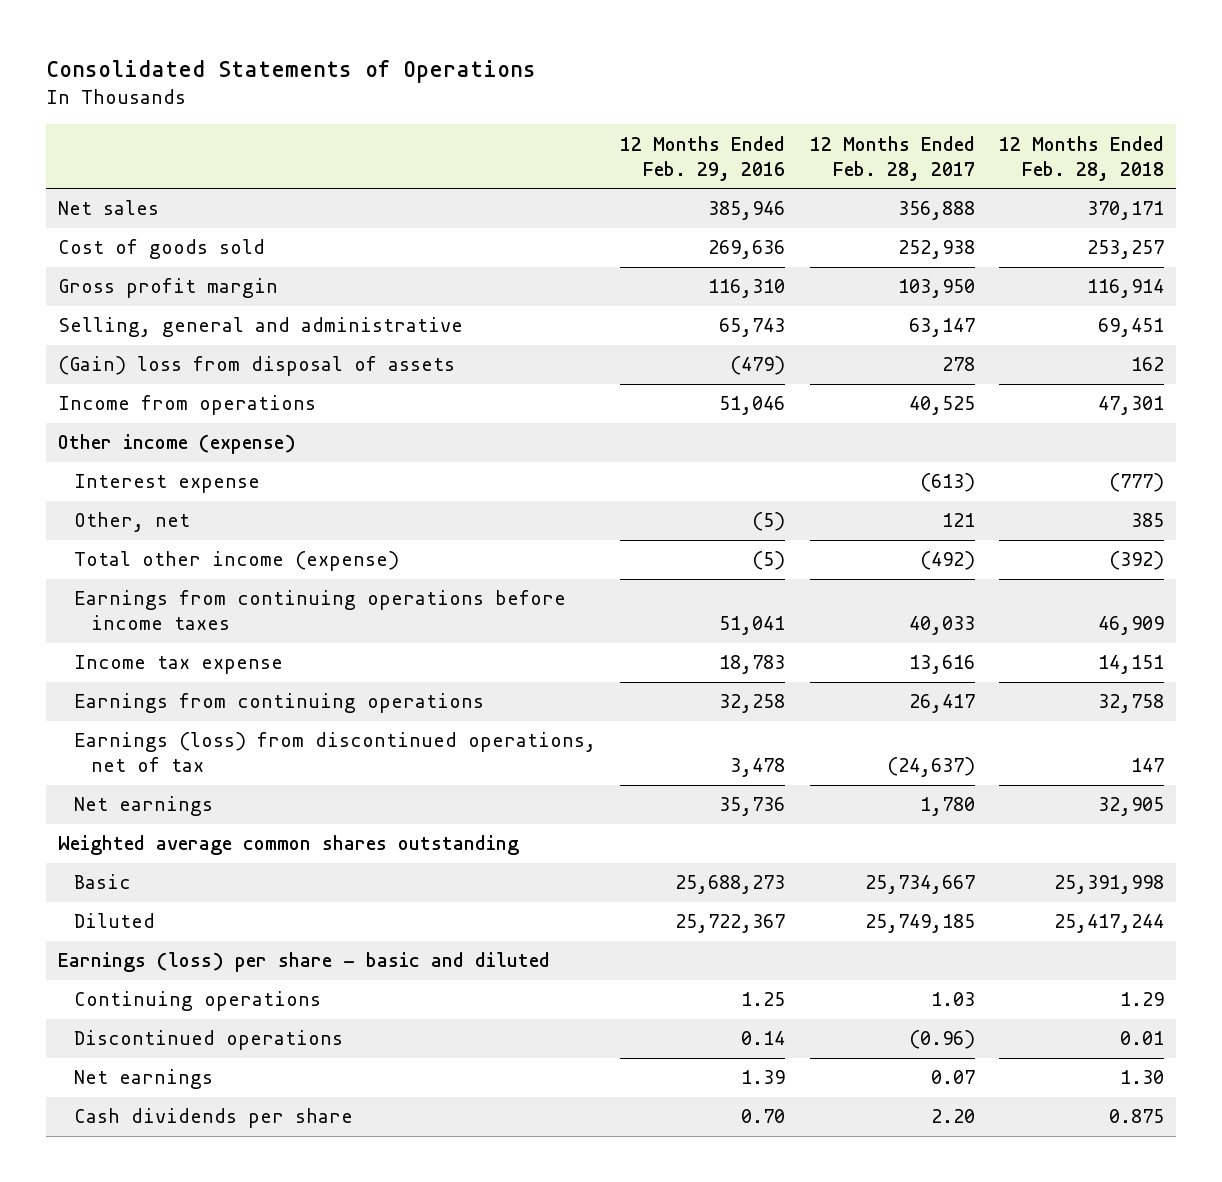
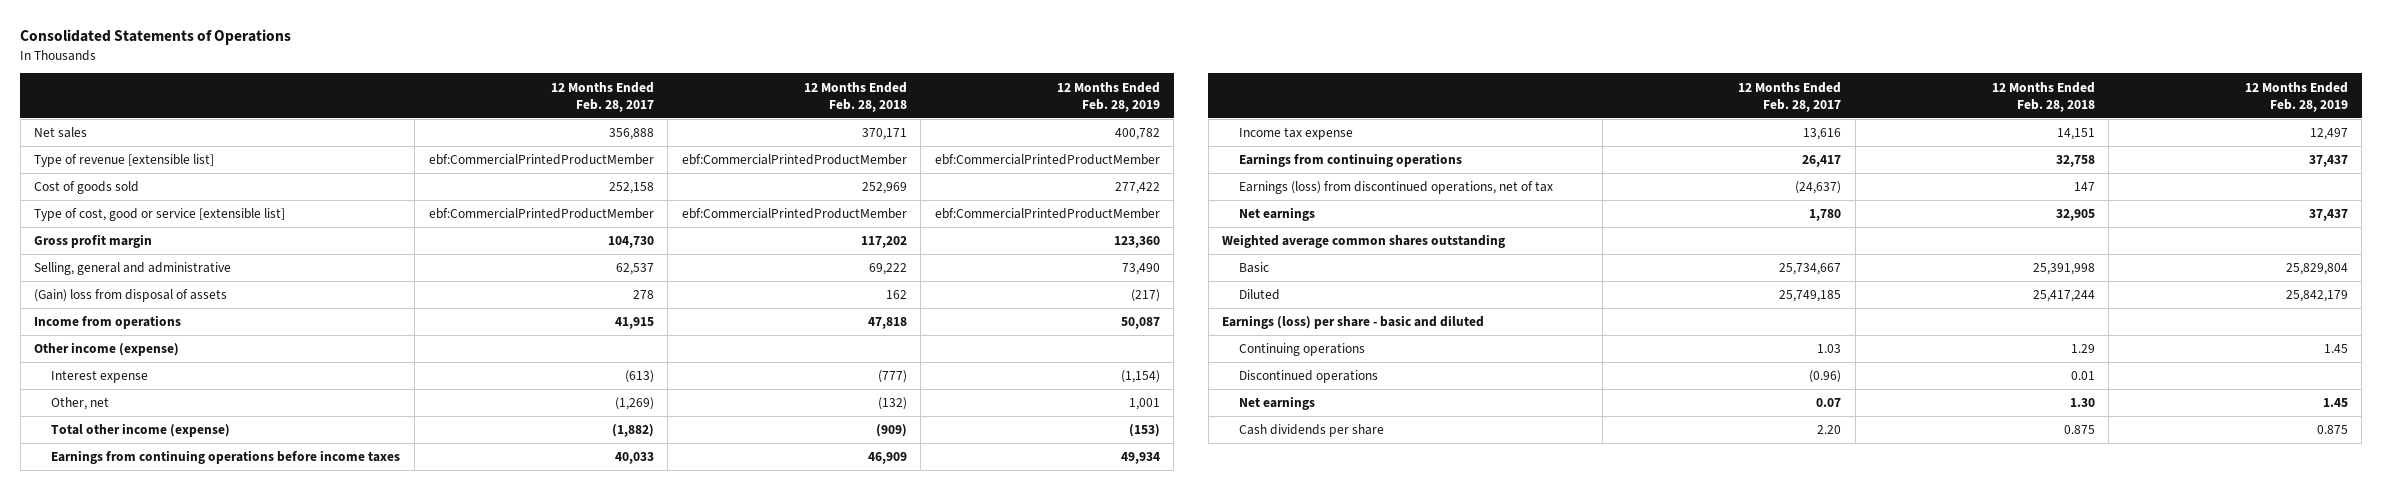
[620,135,786,181] 12 Months Ended Feb. 29, 2016 -> none
none -> [1056,81,1160,112] 12 Months Ended Feb. 28, 2019
none -> [34,154,215,168] Type of revenue [extensible list]
[897,240,975,260] 252,938 -> [608,182,654,195] 252,158
[1086,240,1164,260] 253,257 -> [861,182,907,195] 252,969
none -> [34,208,286,222] Type of cost, good or service [extensible list]
[897,279,975,299] 103,950 -> [607,236,654,249] 104,730
[1086,279,1164,299] 116,914 -> [860,236,907,249] 117,202
[908,318,975,338] 63,147 -> [615,263,654,276] 62,537
[1097,318,1164,338] 69,451 -> [868,263,907,276] 69,222
[908,396,975,416] 40,525 -> [614,317,654,330] 41,915
[1097,396,1164,416] 47,301 -> [867,317,907,330] 47,818
[941,513,975,528] 121 -> [614,397,654,411] (1,269)
[1130,513,1164,528] 385 -> [877,397,907,411] (132)
[919,551,975,571] (492) -> [611,424,654,438] (1,882)
[1108,551,1164,571] (392) -> [875,424,907,438] (909)

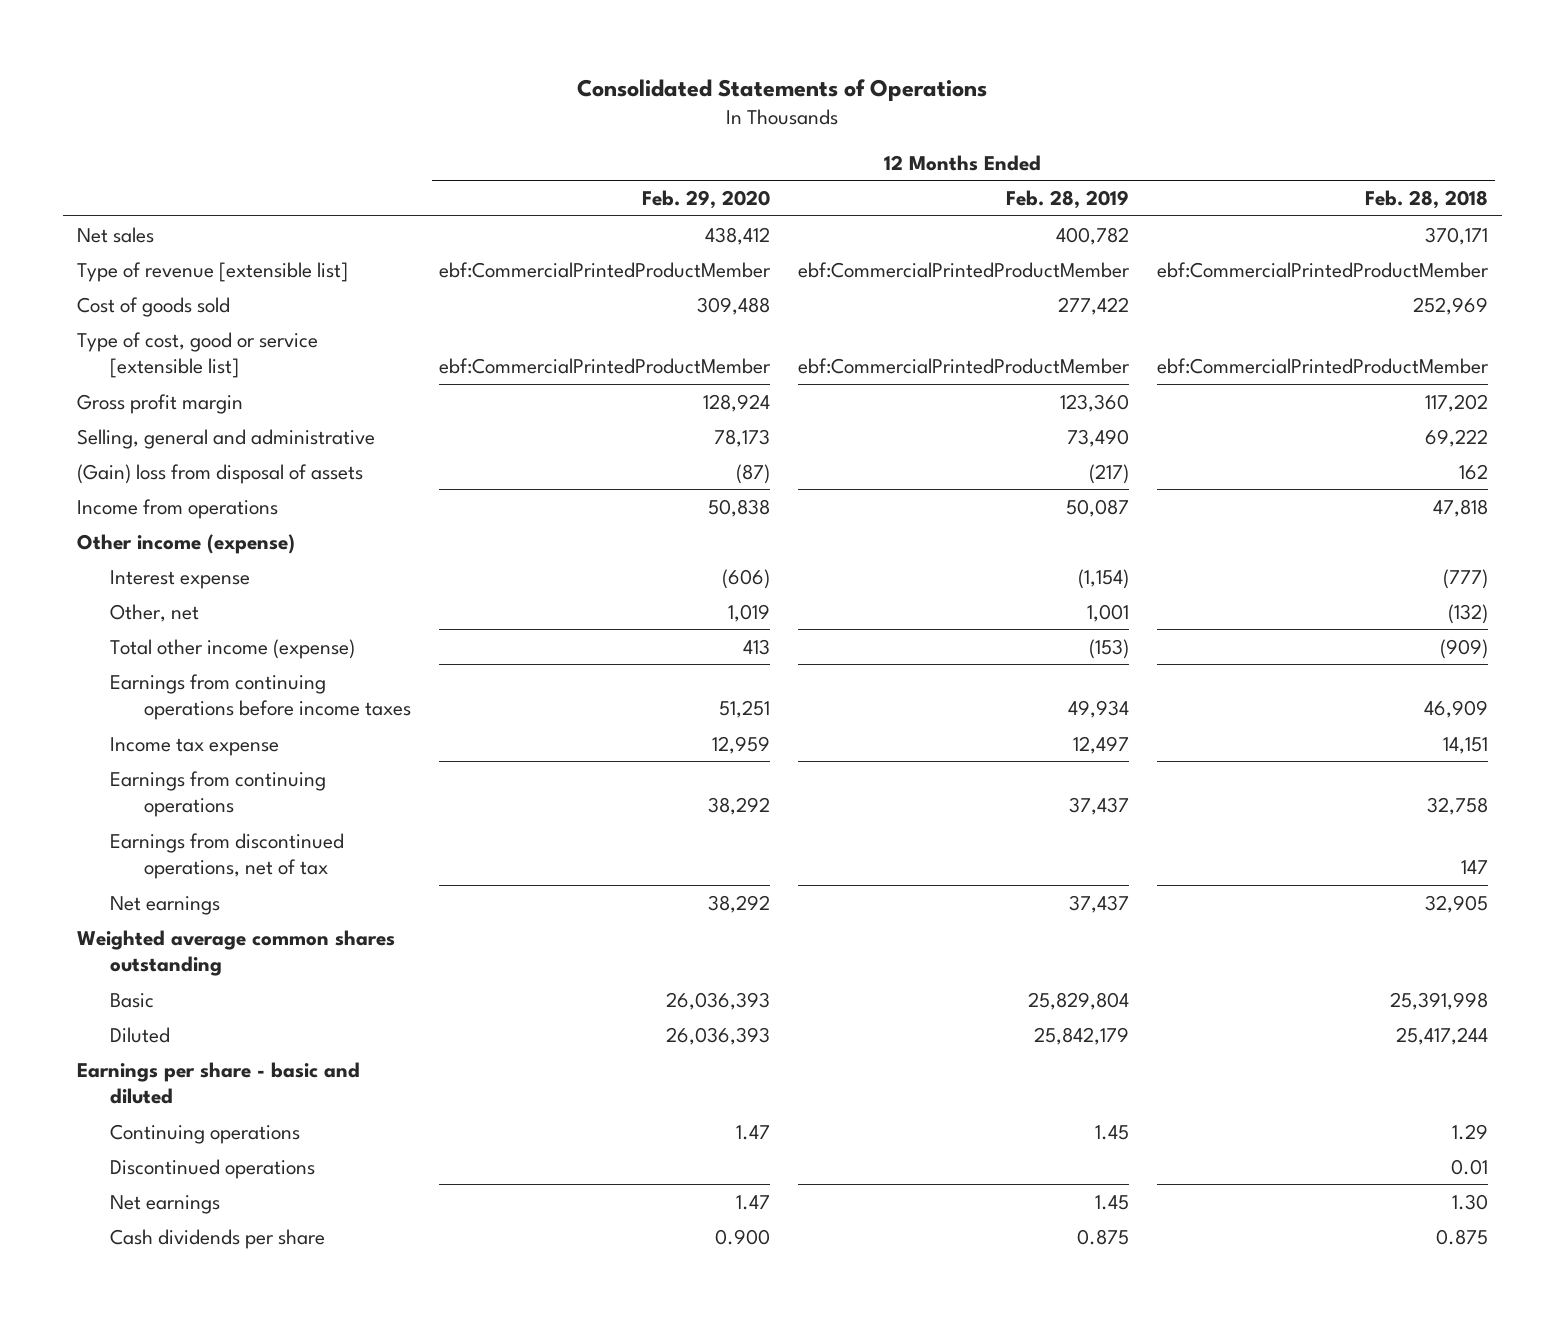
[550,81,654,112] 12 Months Ended Feb. 28, 2017 -> none
none -> [641,190,770,210] Feb. 29, 2020
[1239,181,1554,195] Earnings (loss) from discontinued operations, net of tax -> [110,832,345,879] Earnings from discontinued operations, net of tax
[1222,315,1485,330] Earnings (loss) per share - basic and diluted -> [76,1061,360,1104] Earnings per share - basic and diluted

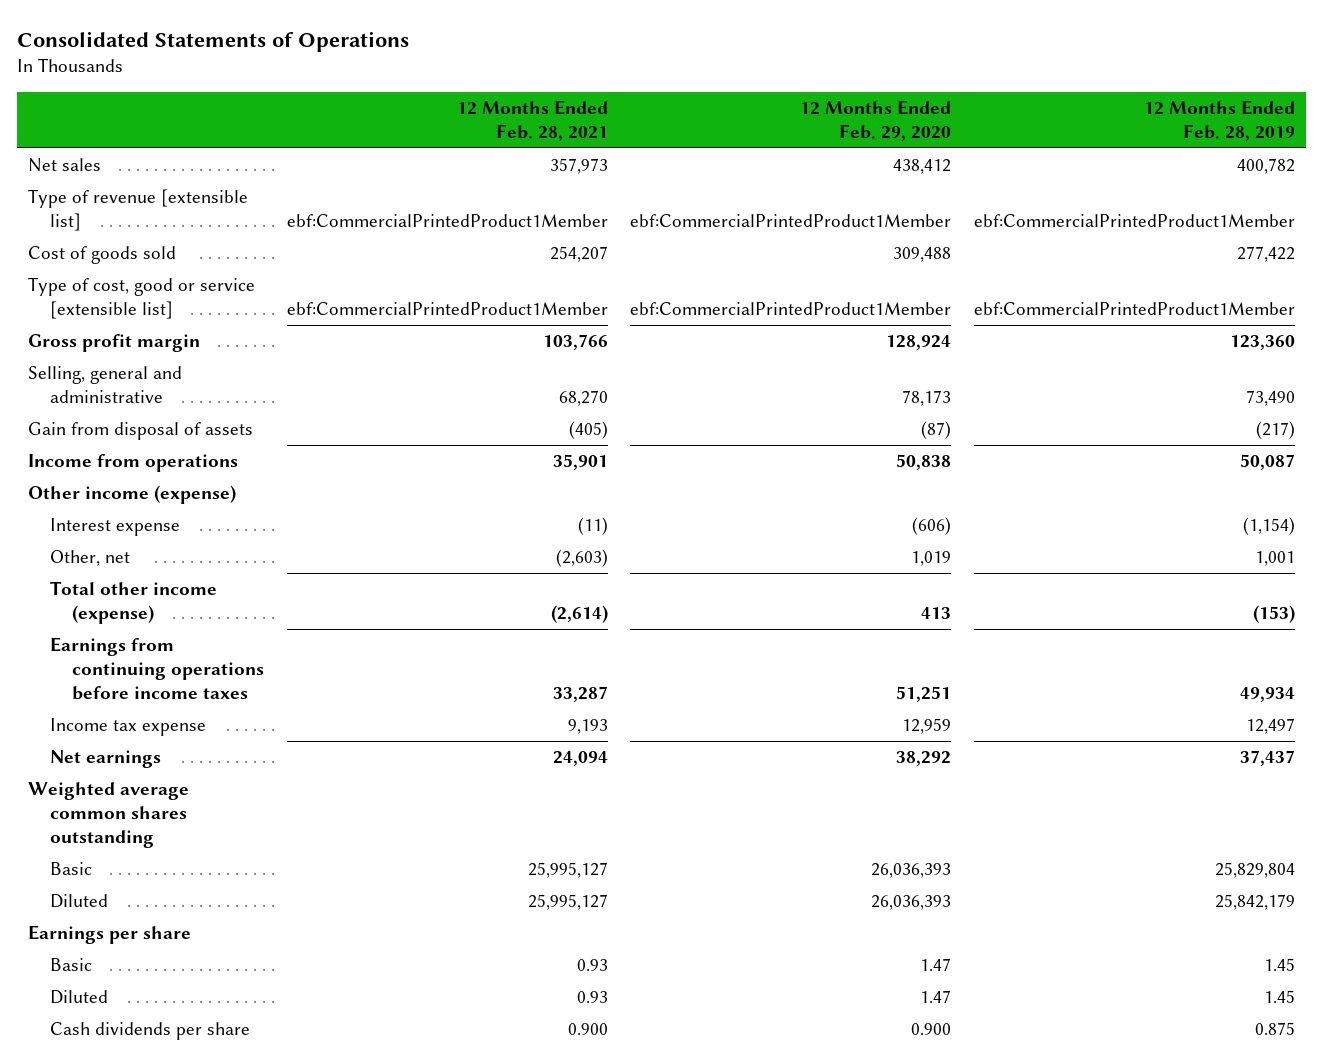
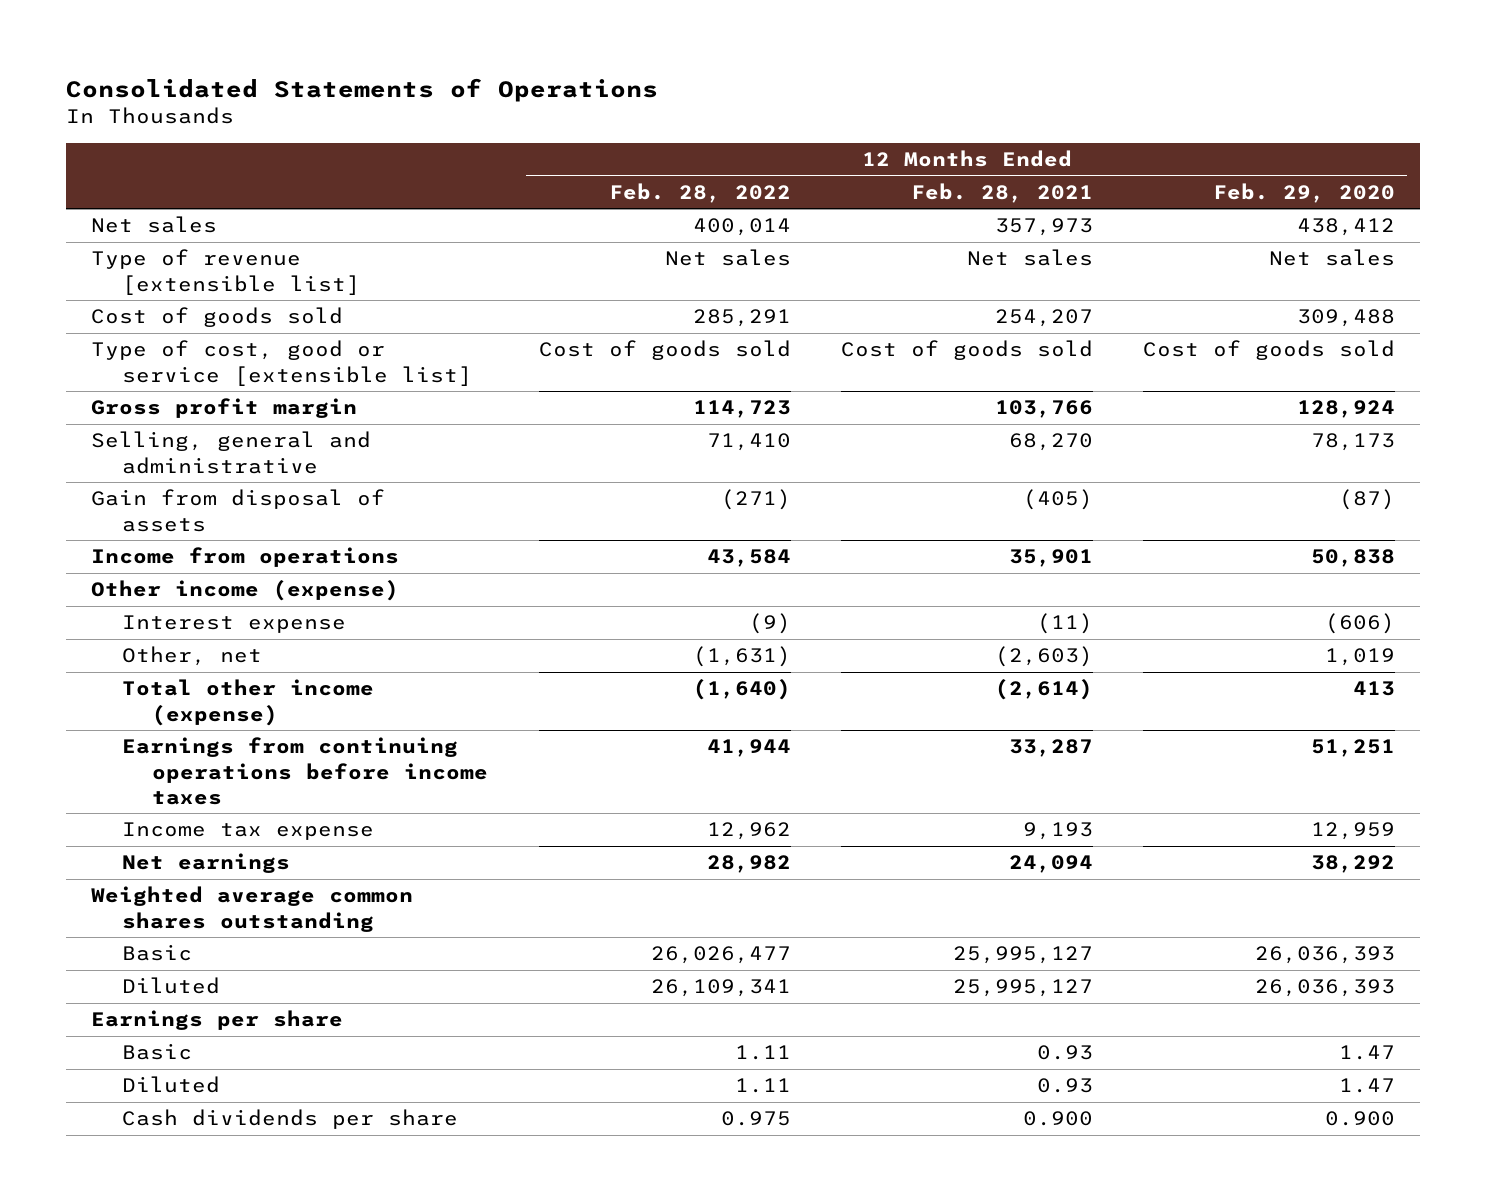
[1143,99,1295,141] 12 Months Ended Feb. 28, 2019 -> none
none -> [608,182,791,203] Feb. 28, 2022
[286,214,608,228] ebf:CommercialPrintedProduct1Member -> [966,249,1093,267] Net sales
[630,214,952,228] ebf:CommercialPrintedProduct1Member -> [1268,249,1395,267] Net sales
[286,302,608,316] ebf:CommercialPrintedProduct1Member -> [840,340,1093,361] Cost of goods sold
[630,302,952,316] ebf:CommercialPrintedProduct1Member -> [1142,340,1395,361] Cost of goods sold

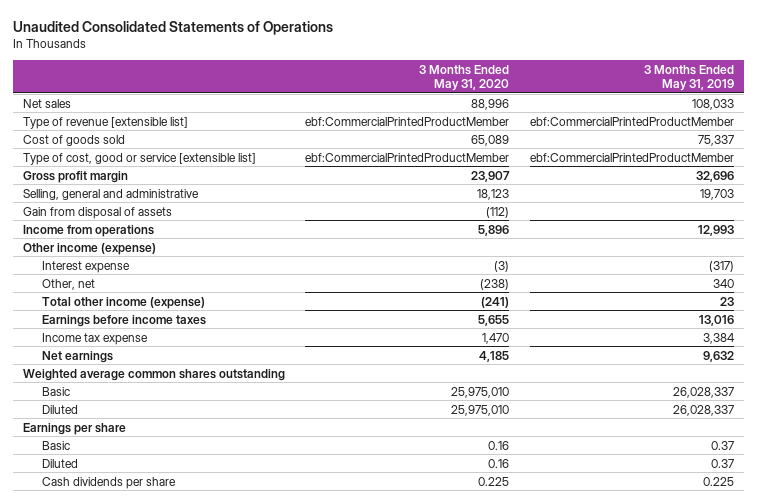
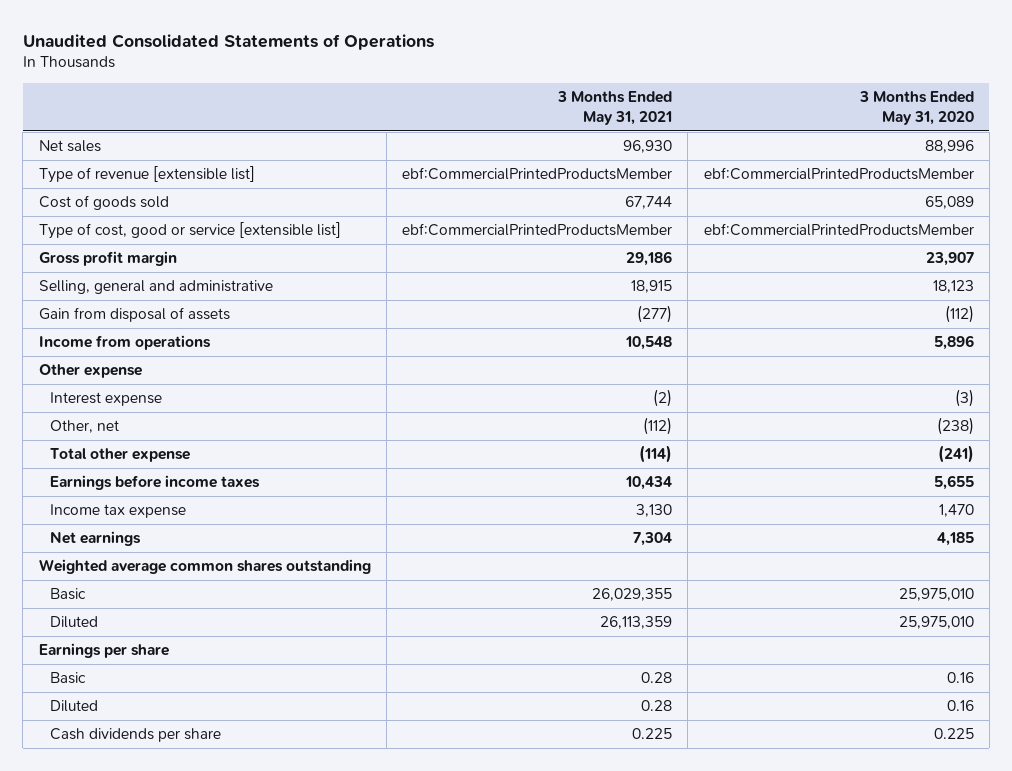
[643,64,734,92] 3 Months Ended May 31, 2019 -> none
none -> [557,91,673,125] 3 Months Ended May 31, 2021
[305,116,510,126] ebf:CommercialPrintedProductMember -> [703,167,974,181] ebf:CommercialPrintedProductsMember
[305,152,510,162] ebf:CommercialPrintedProductMember -> [703,223,974,237] ebf:CommercialPrintedProductsMember
[22,242,156,255] Other income (expense) -> [38,364,142,379] Other expense
[42,296,206,309] Total other income (expense) -> [50,448,191,463] Total other expense

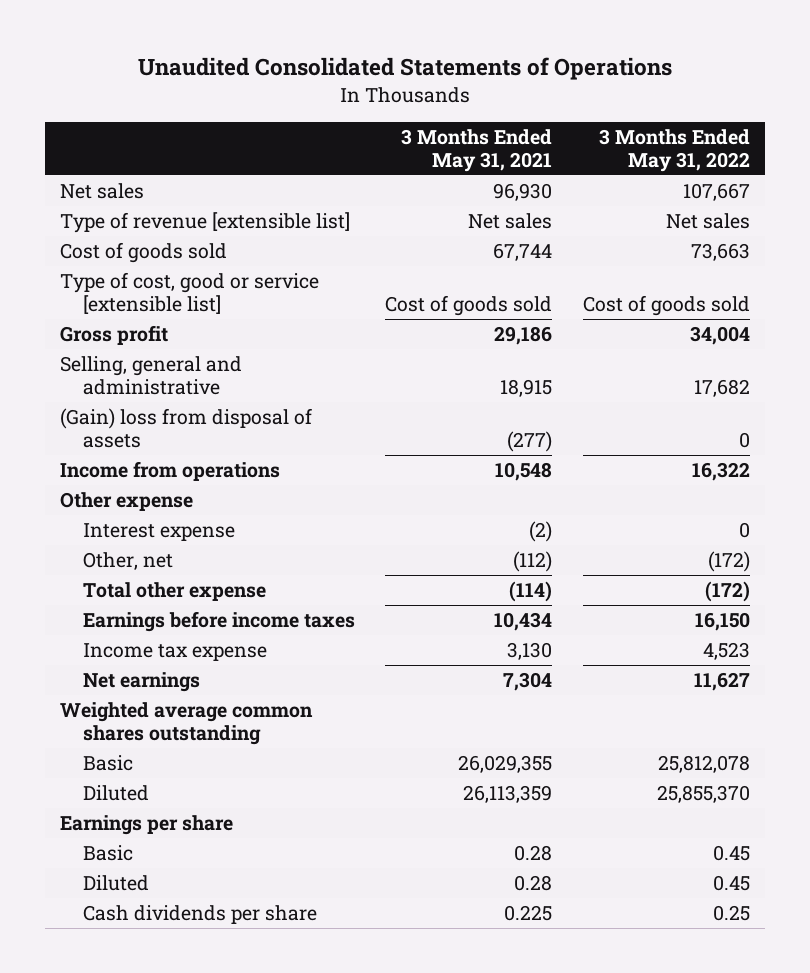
[858,91,974,125] 3 Months Ended May 31, 2020 -> none
none -> [598,128,750,172] 3 Months Ended May 31, 2022
[402,167,673,181] ebf:CommercialPrintedProductsMember -> [468,212,553,229] Net sales
[402,223,673,237] ebf:CommercialPrintedProductsMember -> [385,295,553,317] Cost of goods sold
[38,251,177,267] Gross profit margin -> [60,324,169,345] Gross profit
[38,307,230,323] Gain from disposal of assets -> [60,407,313,449] (Gain) loss from disposal of assets

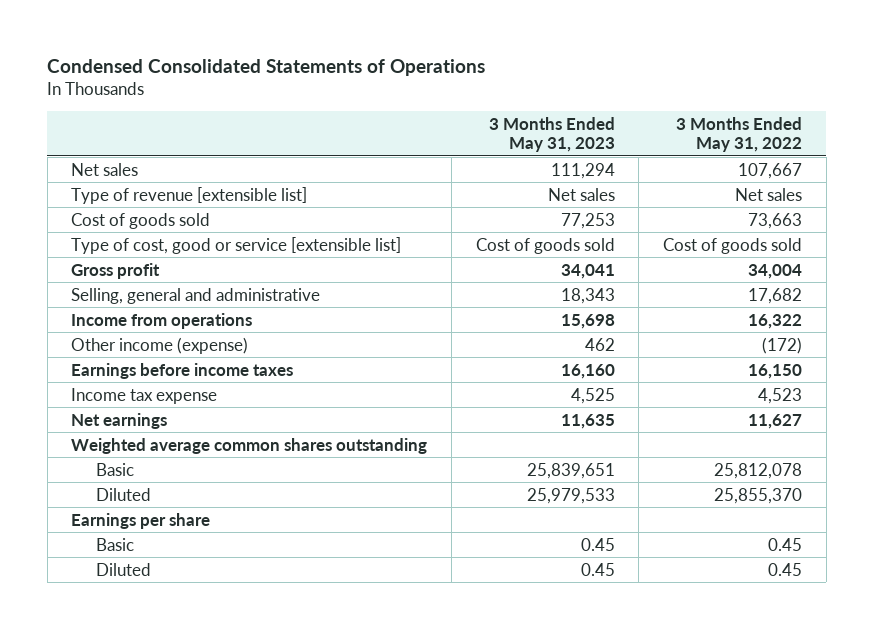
[137,57,672,81] Unaudited Consolidated Statements of Operations -> [47,58,486,76] Condensed Consolidated Statements of Operations
[401,128,553,172] 3 Months Ended May 31, 2021 -> none
none -> [488,116,615,152] 3 Months Ended May 31, 2023
[60,407,313,449] (Gain) loss from disposal of assets -> none
[60,491,194,511] Other expense -> none
[83,522,236,541] Interest expense -> none
[83,581,267,601] Total other expense -> none
[83,551,174,570] Other, net -> [71,336,249,354] Other income (expense)
[83,904,318,924] Cash dividends per share -> none

